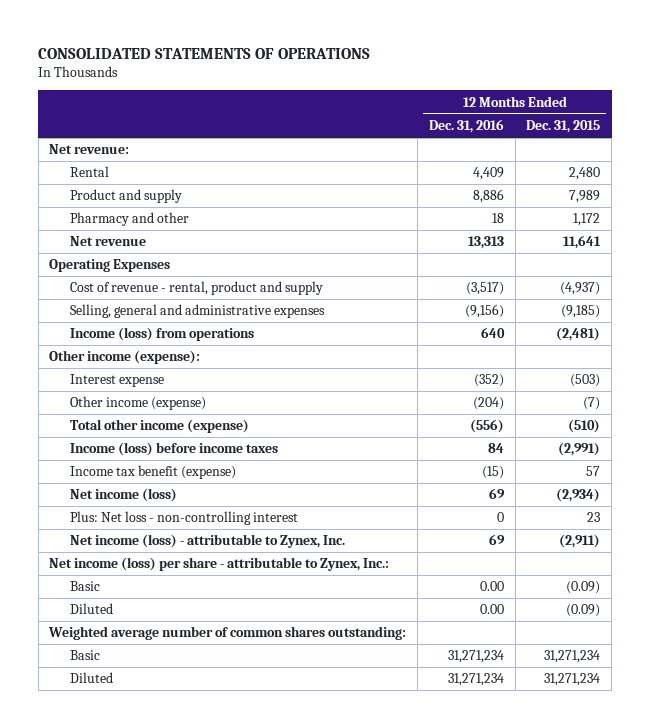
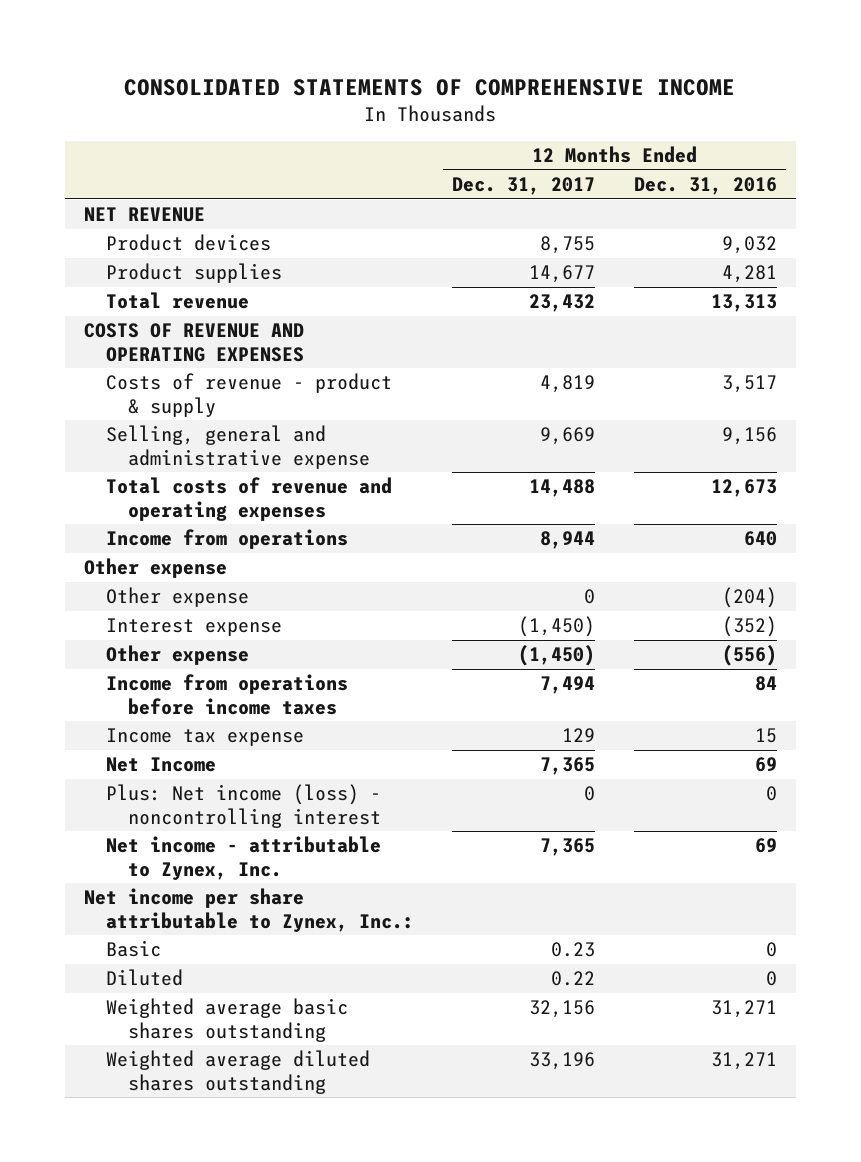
[38,47,371,59] CONSOLIDATED STATEMENTS OF OPERATIONS -> [124,79,736,97] CONSOLIDATED STATEMENTS OF COMPREHENSIVE INCOME
[526,120,601,134] Dec. 31, 2015 -> none
none -> [452,177,596,196] Dec. 31, 2017
[70,166,110,178] Rental -> none
[70,212,190,227] Pharmacy and other -> none
[49,144,130,155] Net revenue: -> [84,207,206,223] NET REVENUE
[70,189,183,204] Product and supply -> [105,234,271,252] Product devices
[472,189,504,204] 8,886 -> [721,236,777,255] 9,032
none -> [105,263,282,284] Product supplies
[70,236,147,247] Net revenue -> [105,292,249,310] Total revenue
[49,259,171,273] Operating Expenses -> [84,323,305,362] COSTS OF REVENUE AND OPERATING EXPENSES
[70,281,324,296] Cost of revenue - rental, product and supply -> [105,373,392,417] Costs of revenue - product & supply
[465,282,504,296] (3,517) -> [721,375,777,394] 3,517
[70,304,326,319] Selling, general and administrative expenses -> [105,425,370,469] Selling, general and administrative expense
[464,304,504,319] (9,156) -> [721,427,777,446] 9,156
none -> [105,477,392,521] Total costs of revenue and operating expenses
[70,327,255,342] Income (loss) from operations -> [105,529,348,550] Income from operations
[49,350,201,365] Other income (expense): -> [84,558,228,579] Other expense
none -> [105,587,249,608] Other expense
[70,396,207,411] Other income (expense) -> none
[48,626,407,641] Weighted average number of common shares outstanding: -> none
[70,419,250,434] Total other income (expense) -> [105,645,249,666] Other expense
[70,442,279,457] Income (loss) before income taxes -> [105,674,348,715] Income from operations before income taxes
[70,465,237,480] Income tax benefit (expense) -> [105,728,304,747] Income tax expense
[481,466,504,480] (15) -> [754,728,777,744] 15
[70,488,178,503] Net income (loss) -> [105,757,216,773] Net Income
[70,511,299,526] Plus: Net loss - non-controlling interest -> [105,784,381,828] Plus: Net income (loss) - noncontrolling interest
[70,534,346,549] Net income (loss) - attributable to Zynex, Inc. -> [105,836,381,880] Net income - attributable to Zynex, Inc.
[49,557,390,572] Net income (loss) per share - attributable to Zynex, Inc.: -> [84,888,414,932] Net income per share attributable to Zynex, Inc.:
[479,581,504,592] 0.00 -> [765,942,777,958] 0
[479,604,504,615] 0.00 -> [765,971,777,987] 0
[70,650,101,661] Basic -> [105,998,348,1042] Weighted average basic shares outstanding
[447,650,504,664] 31,271,234 -> [710,1000,777,1019] 31,271
[70,672,114,684] Diluted -> [105,1050,370,1094] Weighted average diluted shares outstanding
[447,673,504,687] 31,271,234 -> [710,1052,777,1071] 31,271

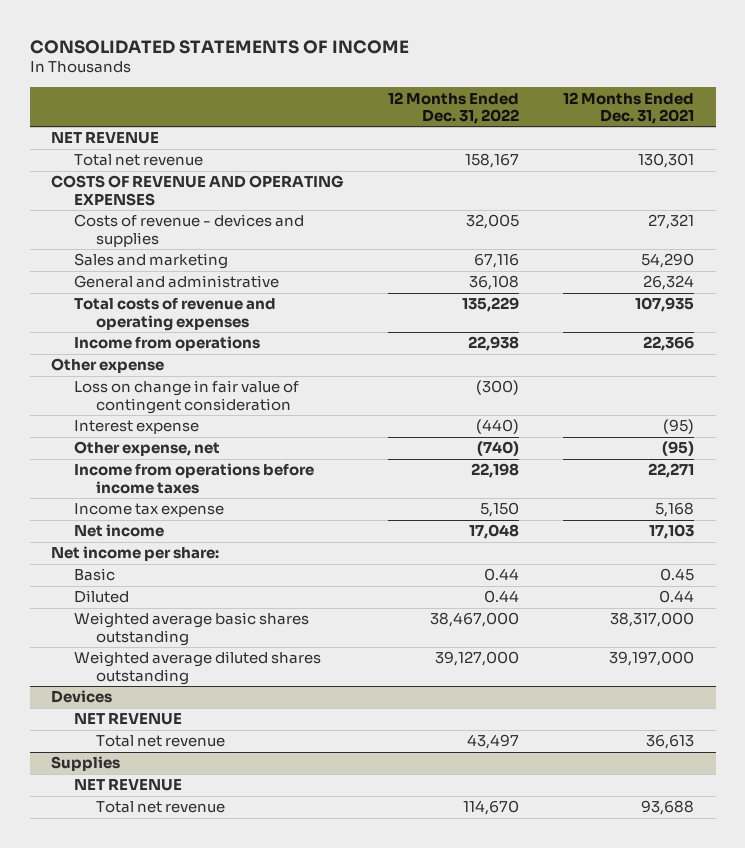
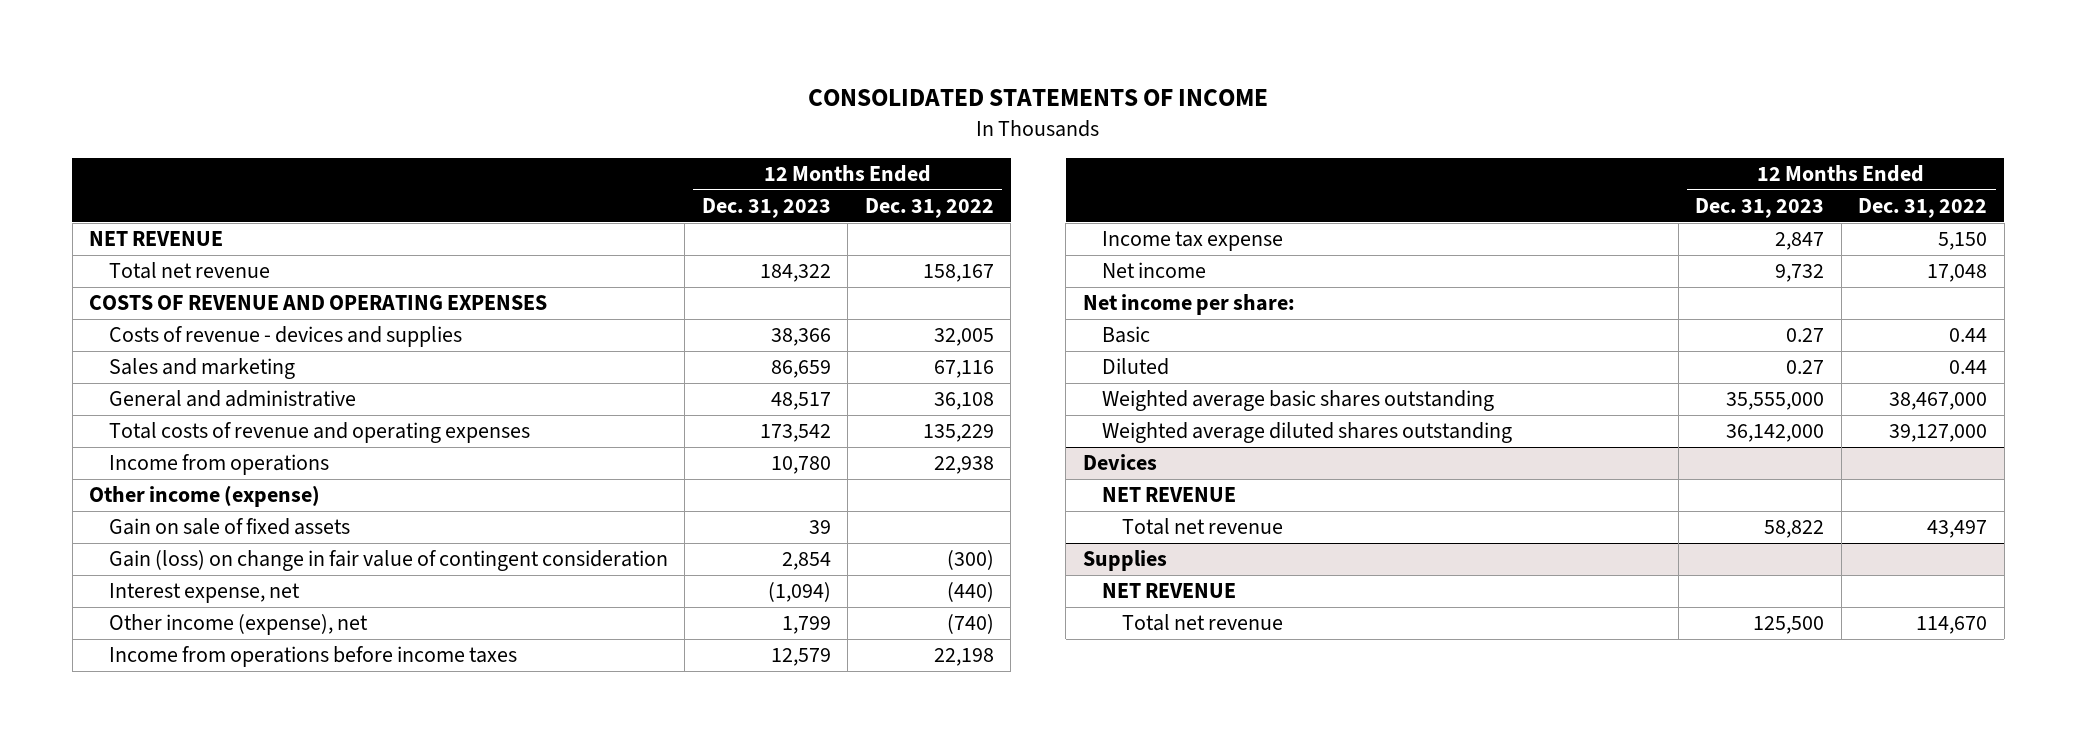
[562,91,694,124] 12 Months Ended Dec. 31, 2021 -> none
none -> [701,198,831,219] Dec. 31, 2023
[51,358,165,374] Other expense -> [89,485,321,508] Other income (expense)
none -> [108,518,350,536] Gain on sale of fixed assets
[73,380,299,414] Loss on change in fair value of contingent consideration -> [108,550,668,572] Gain (loss) on change in fair value of contingent consideration
[73,420,199,435] Interest expense -> [108,583,300,604] Interest expense, net
[73,441,220,457] Other expense, net -> [108,614,368,636] Other income (expense), net

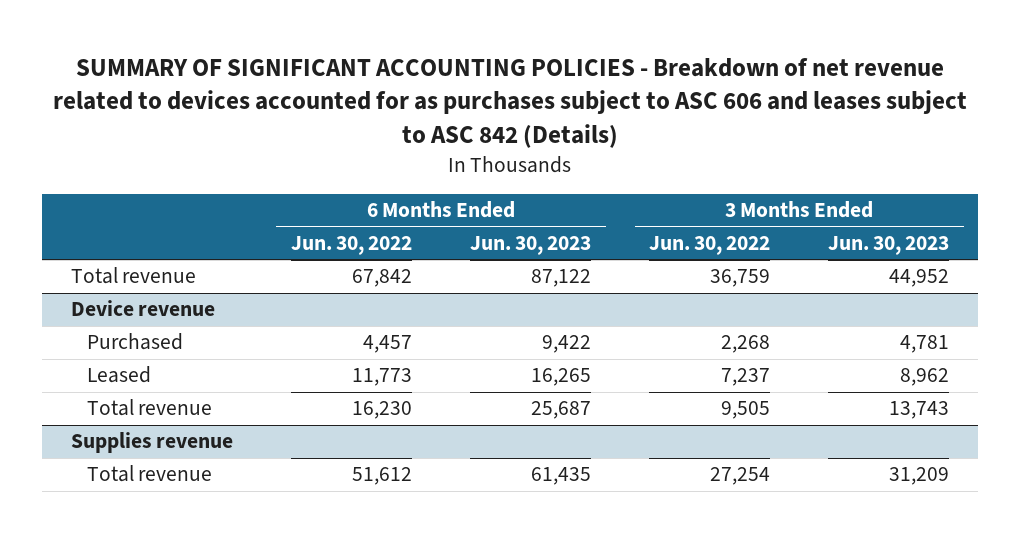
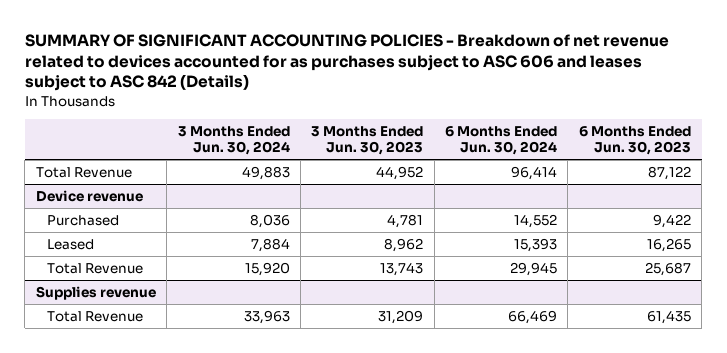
[291,235,413,255] Jun. 30, 2022 -> none
[649,235,771,255] Jun. 30, 2022 -> none
none -> [177,125,290,155] 3 Months Ended Jun. 30, 2024
none -> [445,125,558,155] 6 Months Ended Jun. 30, 2024
[70,267,196,285] Total revenue -> [35,166,132,178] Total Revenue
[87,399,213,417] Total revenue -> [47,262,144,274] Total Revenue
[87,465,213,483] Total revenue -> [47,310,144,322] Total Revenue

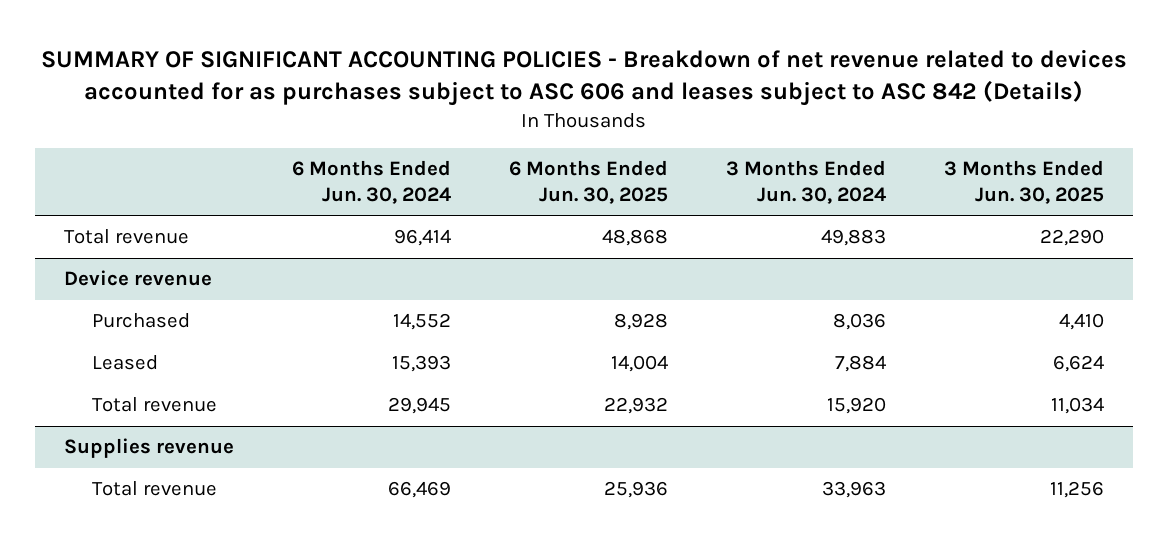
[311,125,424,155] 3 Months Ended Jun. 30, 2023 -> none
[578,125,691,155] 6 Months Ended Jun. 30, 2023 -> none
none -> [509,160,669,204] 6 Months Ended Jun. 30, 2025
none -> [944,160,1105,204] 3 Months Ended Jun. 30, 2025
[35,166,132,178] Total Revenue -> [64,229,190,245] Total revenue
[47,262,144,274] Total Revenue -> [92,397,218,413] Total revenue
[47,310,144,322] Total Revenue -> [92,481,218,497] Total revenue

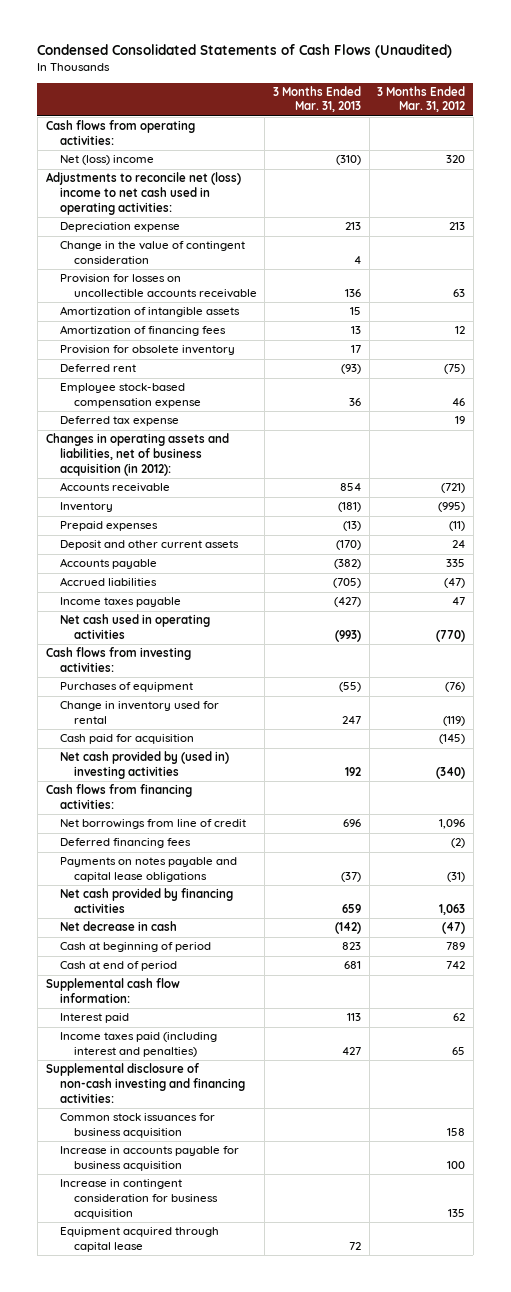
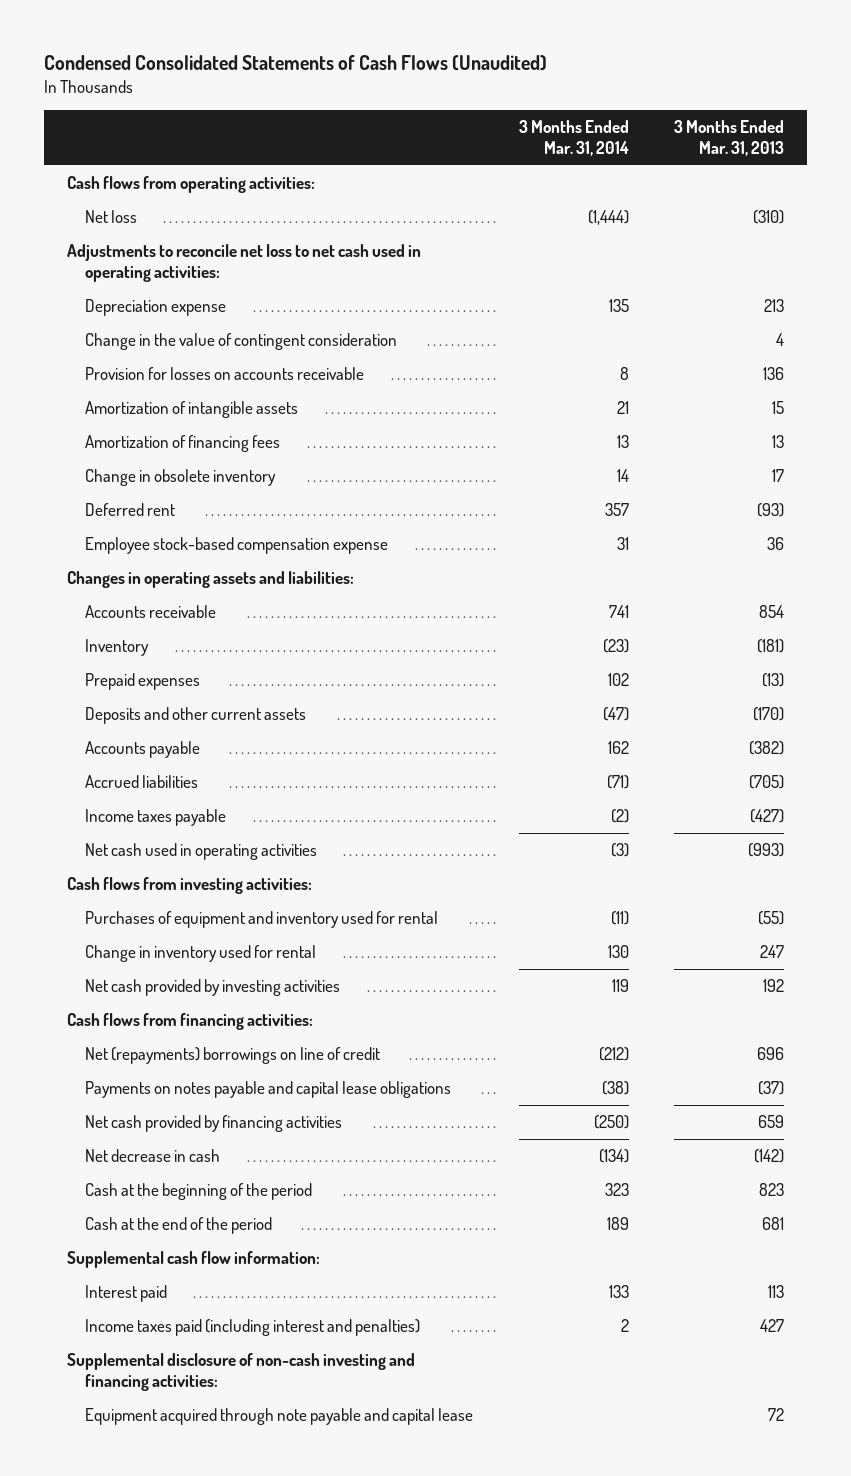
[377,85,466,113] 3 Months Ended Mar. 31, 2012 -> none
none -> [518,119,629,156] 3 Months Ended Mar. 31, 2014
[59,155,154,166] Net (loss) income -> [85,210,138,224] Net loss
[45,172,241,215] Adjustments to reconcile net (loss) income to net cash used in operating activities: -> [66,244,421,283] Adjustments to reconcile net loss to net cash used in operating activities:
[59,274,257,298] Provision for losses on uncollectible accounts receivable -> [85,367,365,381] Provision for losses on accounts receivable
[59,345,235,356] Provision for obsolete inventory -> none
none -> [85,469,277,487] Change in obsolete inventory
[59,416,179,427] Deferred tax expense -> none
[45,433,229,476] Changes in operating assets and liabilities, net of business acquisition (in 2012): -> [66,571,354,589] Changes in operating assets and liabilities:
[59,540,239,551] Deposit and other current assets -> [85,707,307,725] Deposits and other current assets
[59,682,193,693] Purchases of equipment -> [85,911,439,929] Purchases of equipment and inventory used for rental
[59,734,194,745] Cash paid for acquisition -> none
[59,751,229,779] Net cash provided by (used in) investing activities -> [85,979,341,997] Net cash provided by investing activities
[59,838,191,849] Deferred financing fees -> none
[59,819,246,830] Net borrowings from line of credit -> [85,1047,381,1065] Net (repayments) borrowings on line of credit
[59,942,211,953] Cash at beginning of period -> [85,1183,313,1201] Cash at the beginning of the period
[59,961,177,972] Cash at end of period -> [85,1217,273,1235] Cash at the end of the period
[59,1113,215,1138] Common stock issuances for business acquisition -> none
[59,1146,239,1171] Increase in accounts payable for business acquisition -> none
[59,1179,218,1219] Increase in contingent consideration for business acquisition -> none
[59,1227,219,1252] Equipment acquired through capital lease -> [85,1408,474,1426] Equipment acquired through note payable and capital lease

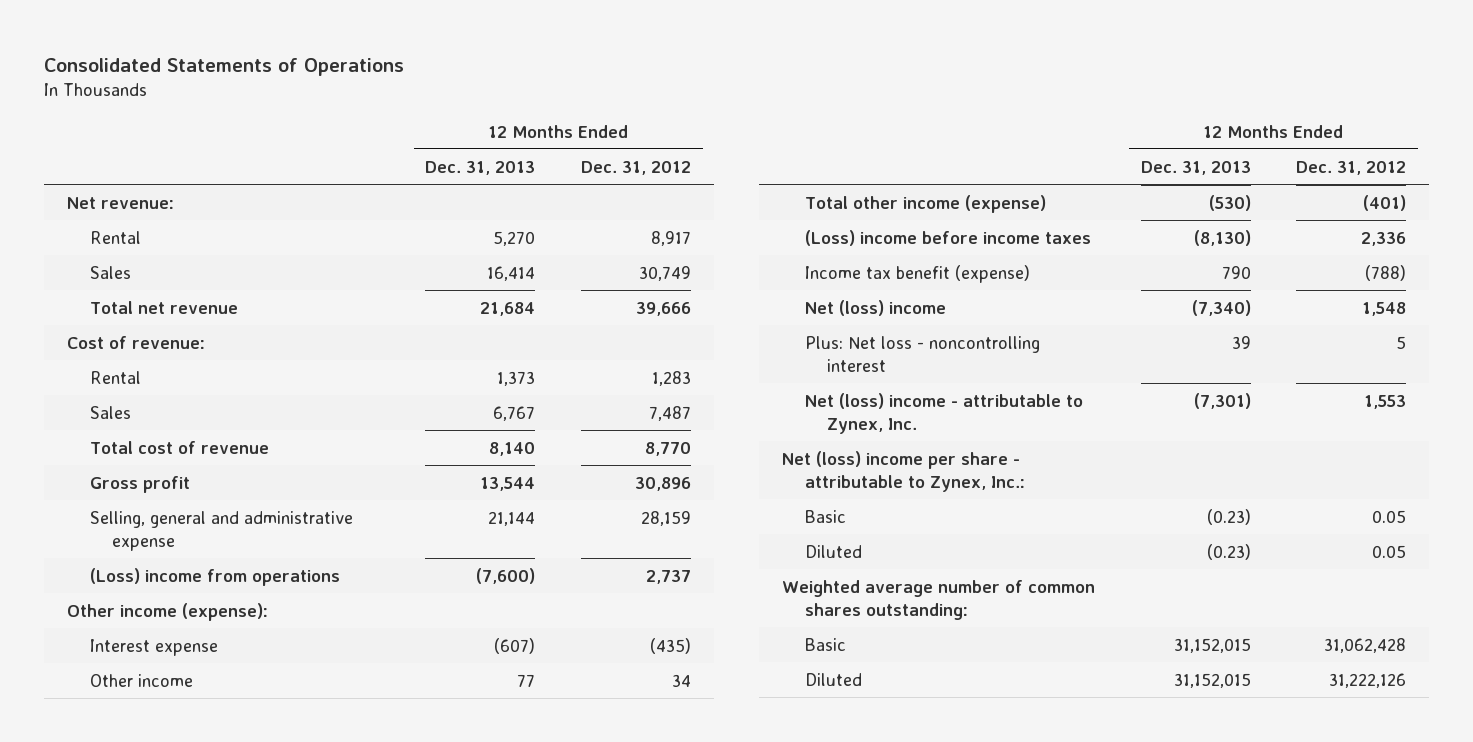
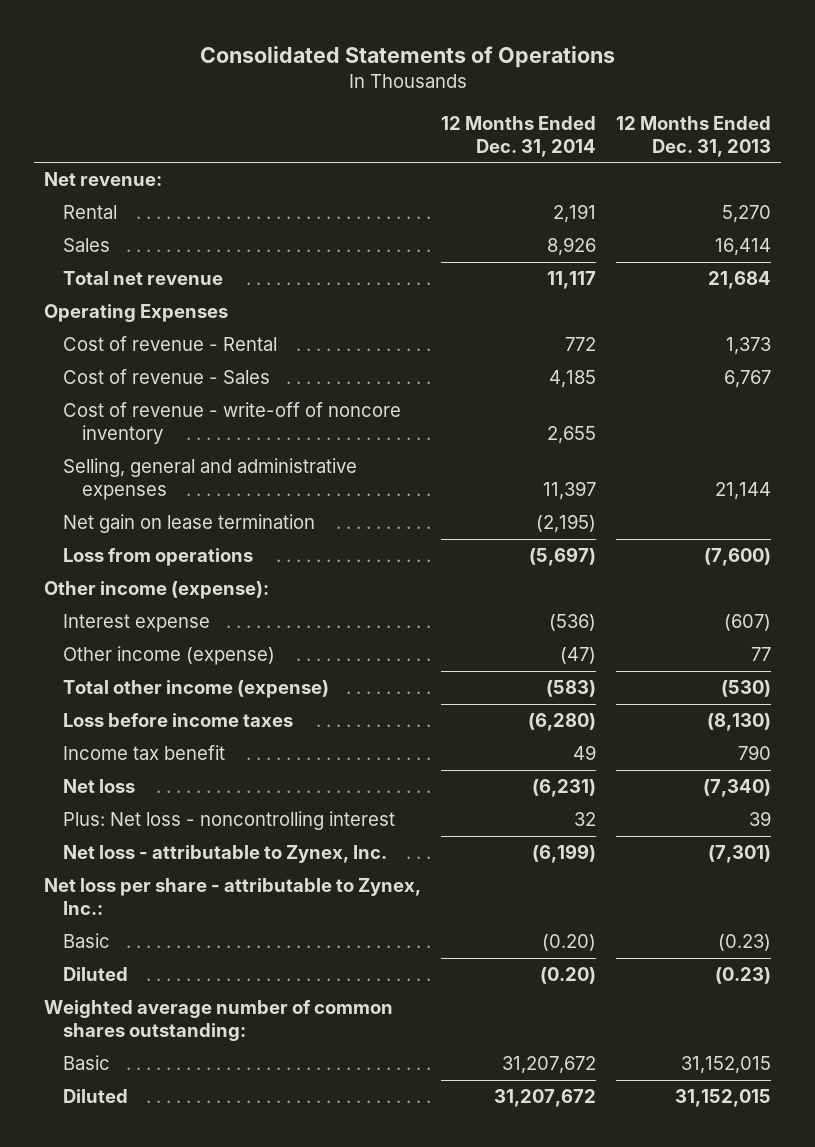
[581,160,692,175] Dec. 31, 2012 -> none
none -> [441,115,597,157] 12 Months Ended Dec. 31, 2014
[66,335,205,349] Cost of revenue: -> none
[89,440,269,454] Total cost of revenue -> none
[89,475,190,493] Gross profit -> none
none -> [44,304,229,323] Operating Expenses
[89,370,141,384] Rental -> [63,336,278,352] Cost of revenue - Rental
[89,405,131,419] Sales -> [63,369,271,385] Cost of revenue - Sales
none -> [63,402,402,445] Cost of revenue - write-off of noncore inventory
[89,510,353,551] Selling, general and administrative expense -> [63,458,358,501] Selling, general and administrative expenses
none -> [63,514,316,534] Net gain on lease termination
[89,567,340,586] (Loss) income from operations -> [63,548,254,567] Loss from operations
[89,673,193,687] Other income -> [63,646,276,666] Other income (expense)
[804,229,1091,246] (Loss) income before income taxes -> [63,713,294,728] Loss before income taxes
[804,264,1030,283] Income tax benefit (expense) -> [63,745,226,761] Income tax benefit
[804,299,946,316] Net (loss) income -> [63,779,136,794] Net loss
[804,392,1083,434] Net (loss) income - attributable to Zynex, Inc. -> [63,845,388,864] Net loss - attributable to Zynex, Inc.
[781,450,1025,492] Net (loss) income per share - attributable to Zynex, Inc.: -> [44,878,422,916] Net loss per share - attributable to Zynex, Inc.:

